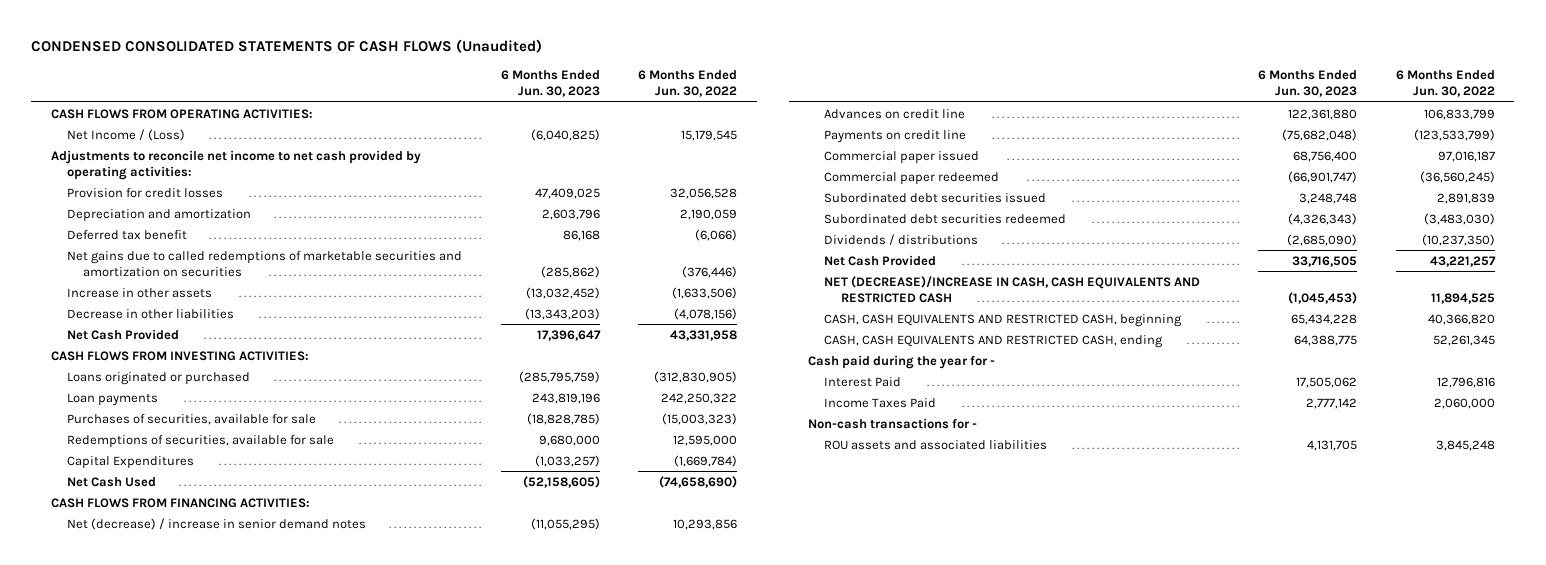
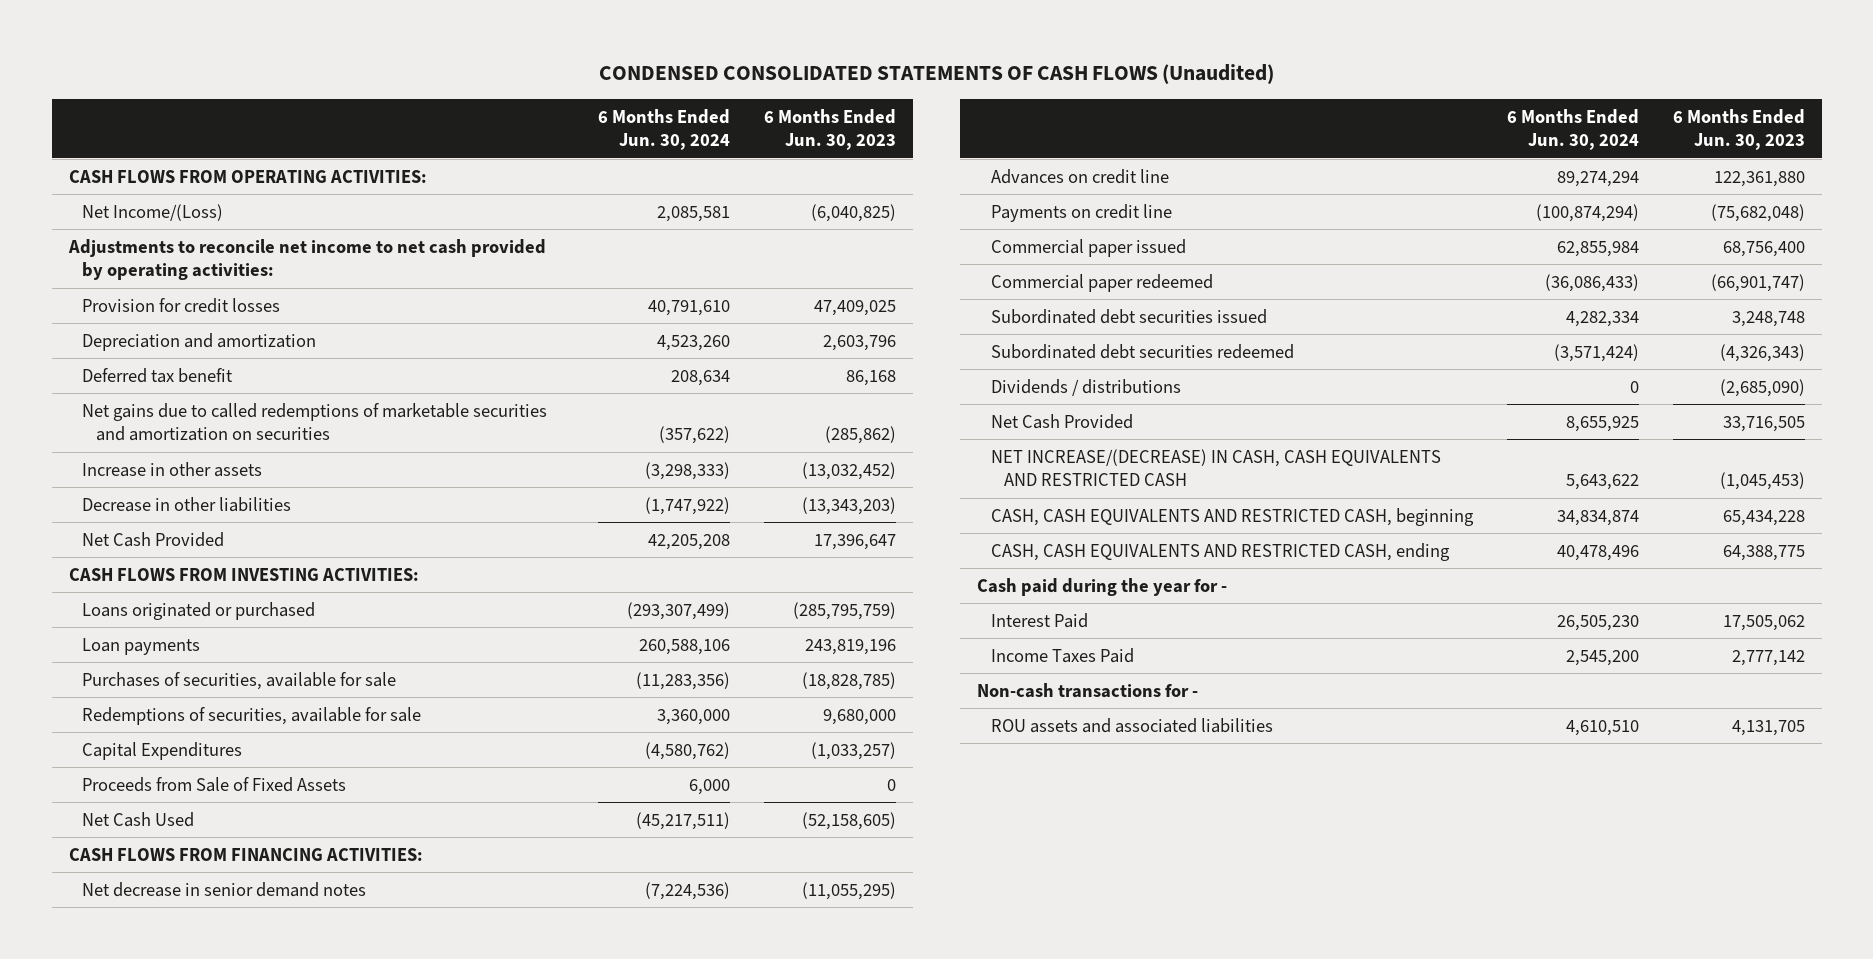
[638,69,738,98] 6 Months Ended Jun. 30, 2022 -> none
none -> [598,108,731,151] 6 Months Ended Jun. 30, 2024
[66,128,185,141] Net Income / (Loss) -> [82,203,224,221] Net Income/(Loss)
none -> [82,776,347,792] Proceeds from Sale of Fixed Assets
[66,517,366,530] Net (decrease) / increase in senior demand notes -> [82,881,367,897] Net decrease in senior demand notes
[824,275,1201,303] NET (DECREASE)/INCREASE IN CASH, CASH EQUIVALENTS AND RESTRICTED CASH -> [990,448,1441,487] NET INCREASE/(DECREASE) IN CASH, CASH EQUIVALENTS AND RESTRICTED CASH

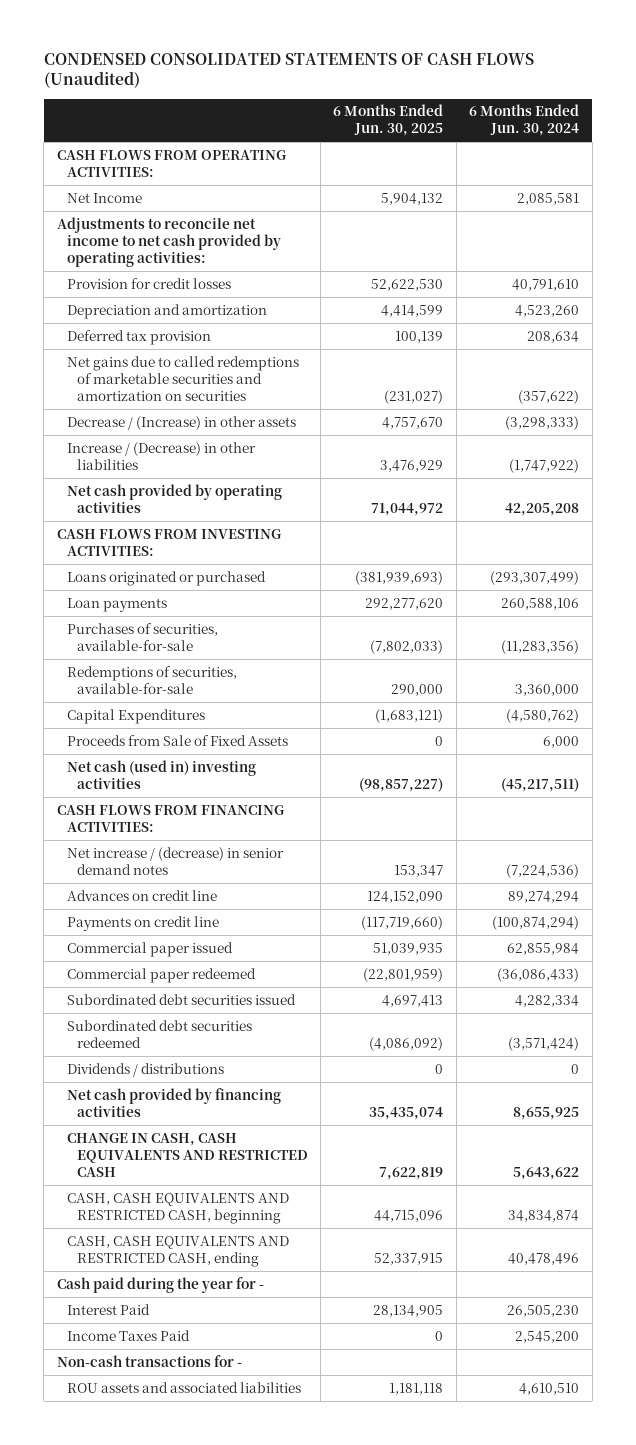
[764,108,897,151] 6 Months Ended Jun. 30, 2023 -> none
none -> [333,104,444,137] 6 Months Ended Jun. 30, 2025
[82,203,224,221] Net Income/(Loss) -> [66,192,142,203] Net Income
[82,367,234,383] Deferred tax benefit -> [66,329,211,345] Deferred tax provision
[82,461,263,477] Increase in other assets -> [66,415,296,430] Decrease / (Increase) in other assets
[82,496,292,512] Decrease in other liabilities -> [66,441,256,470] Increase / (Decrease) in other liabilities
[82,531,225,547] Net Cash Provided -> [66,483,282,513] Net cash provided by operating activities
[82,671,397,690] Purchases of securities, available for sale -> [66,622,218,651] Purchases of securities, available-for-sale
[82,706,422,725] Redemptions of securities, available for sale -> [66,665,237,694] Redemptions of securities, available-for-sale
[82,811,195,827] Net Cash Used -> [66,759,256,789] Net cash (used in) investing activities
[82,881,367,897] Net decrease in senior demand notes -> [66,846,284,875] Net increase / (decrease) in senior demand notes
[990,413,1133,429] Net Cash Provided -> [66,1087,281,1117] Net cash provided by financing activities
[990,448,1441,487] NET INCREASE/(DECREASE) IN CASH, CASH EQUIVALENTS AND RESTRICTED CASH -> [66,1132,308,1177] CHANGE IN CASH, CASH EQUIVALENTS AND RESTRICTED CASH

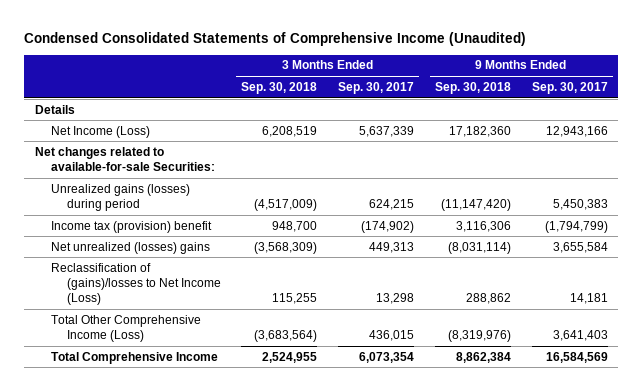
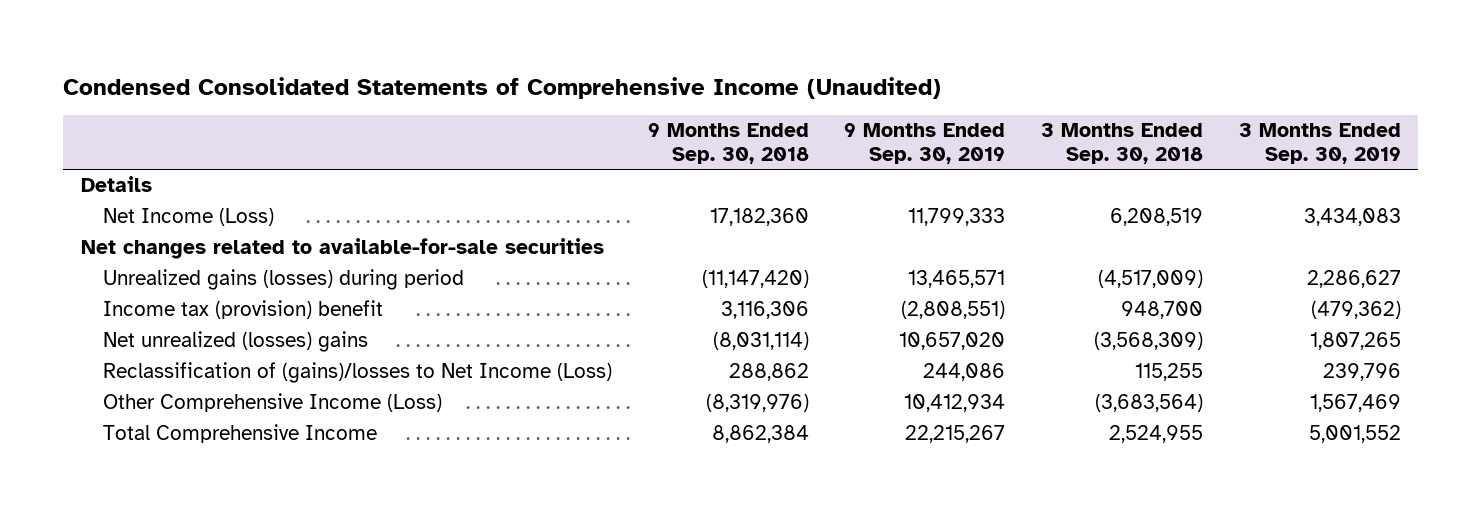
[338,81,415,94] Sep. 30, 2017 -> none
[531,81,608,94] Sep. 30, 2017 -> none
none -> [844,123,1006,164] 9 Months Ended Sep. 30, 2019
none -> [1238,123,1401,164] 3 Months Ended Sep. 30, 2019
[34,146,215,171] Net changes related to available-for-sale Securities: -> [80,238,604,260] Net changes related to available-for-sale securities
[50,314,201,342] Total Other Comprehensive Income (Loss) -> [102,393,442,413] Other Comprehensive Income (Loss)

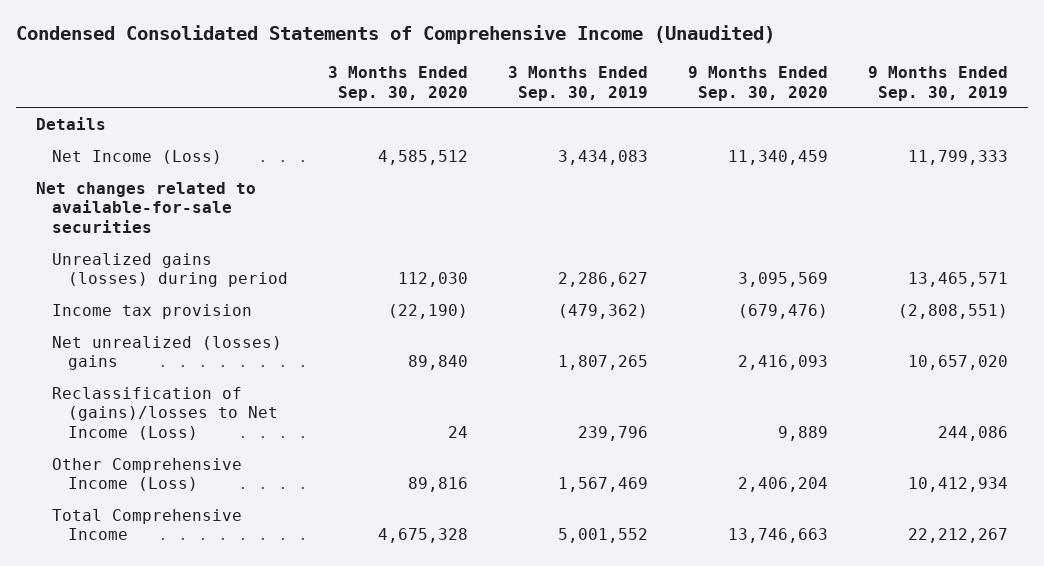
[647,123,809,164] 9 Months Ended Sep. 30, 2018 -> none
[1040,123,1203,164] 3 Months Ended Sep. 30, 2018 -> none
none -> [328,65,469,101] 3 Months Ended Sep. 30, 2020
none -> [688,65,829,101] 9 Months Ended Sep. 30, 2020
[102,300,383,320] Income tax (provision) benefit -> [51,303,252,319] Income tax provision
[905,425,1006,444] 22,215,267 -> [908,528,1009,544] 22,212,267

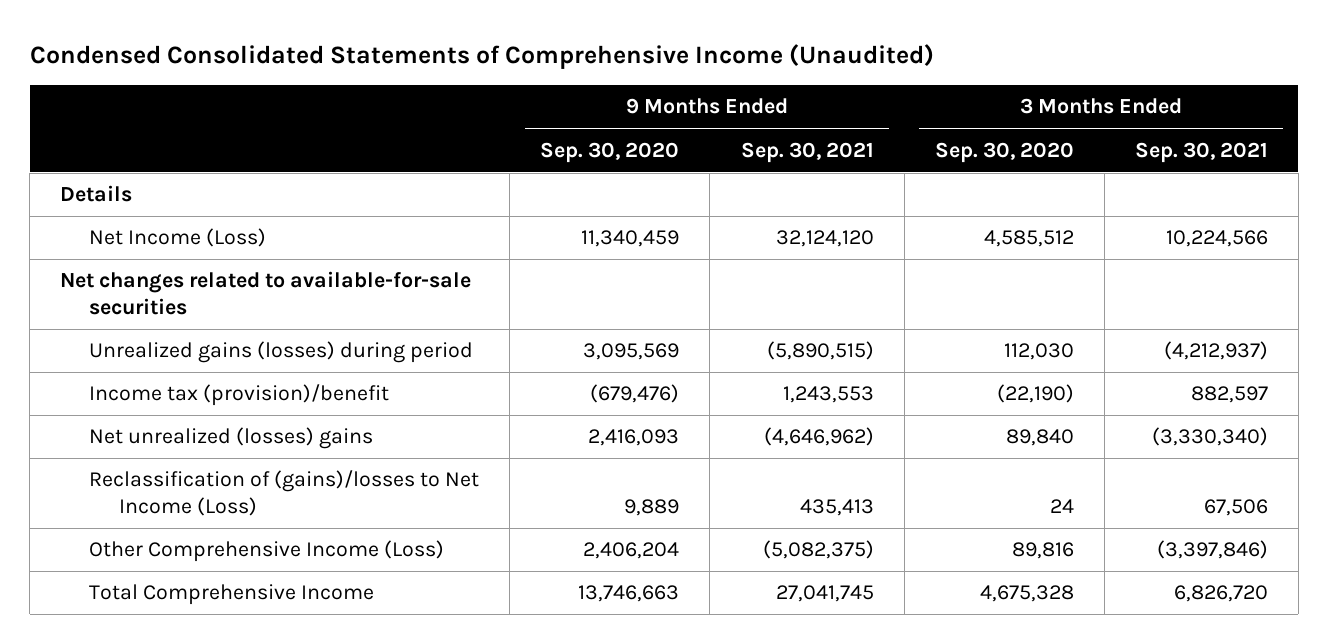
[508,65,649,101] 3 Months Ended Sep. 30, 2019 -> none
[868,65,1009,101] 9 Months Ended Sep. 30, 2019 -> none
none -> [740,141,874,163] Sep. 30, 2021
none -> [1134,141,1268,163] Sep. 30, 2021
[51,303,252,319] Income tax provision -> [89,384,390,407] Income tax (provision)/benefit

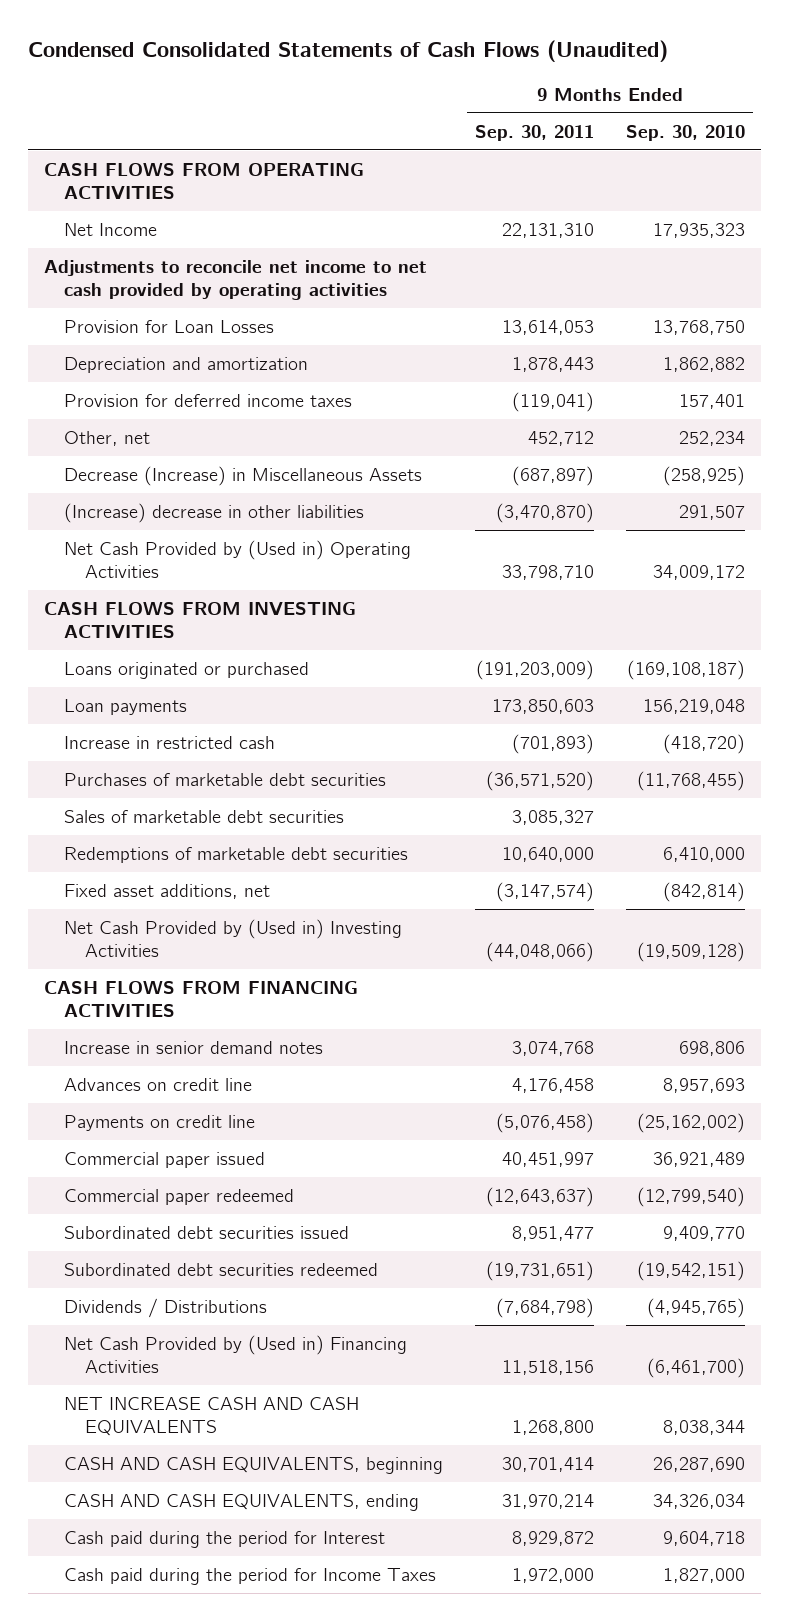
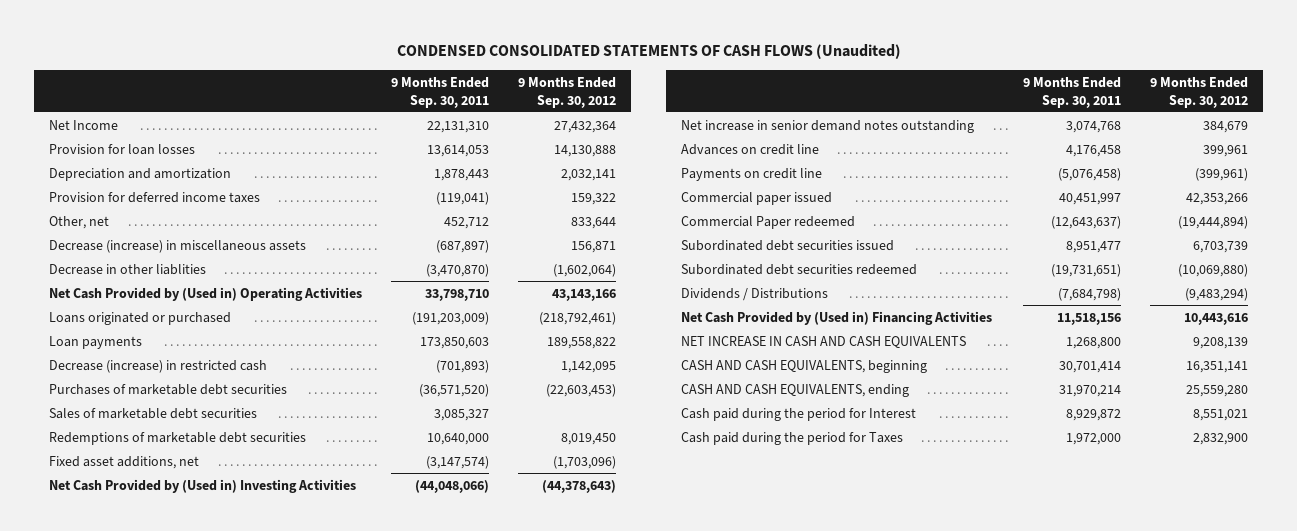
[28,40,669,63] Condensed Consolidated Statements of Cash Flows (Unaudited) -> [396,44,901,60] CONDENSED CONSOLIDATED STATEMENTS OF CASH FLOWS (Unaudited)
[626,124,746,141] Sep. 30, 2010 -> none
none -> [518,76,617,108] 9 Months Ended Sep. 30, 2012
[44,162,365,199] CASH FLOWS FROM OPERATING ACTIVITIES -> none
[44,259,428,300] Adjustments to reconcile net income to net cash provided by operating activities -> none
[64,319,275,333] Provision for Loan Losses -> [48,143,195,155] Provision for loan losses
[64,465,423,486] Decrease (Increase) in Miscellaneous Assets -> [48,239,306,253] Decrease (increase) in miscellaneous assets
[64,502,365,523] (Increase) decrease in other liabilities -> [48,263,206,275] Decrease in other liablities
[44,601,357,638] CASH FLOWS FROM INVESTING ACTIVITIES -> none
[64,735,276,749] Increase in restricted cash -> [48,359,267,373] Decrease (increase) in restricted cash
[44,980,359,1017] CASH FLOWS FROM FINANCING ACTIVITIES -> none
[64,1040,324,1054] Increase in senior demand notes -> [680,119,974,133] Net increase in senior demand notes outstanding
[64,1188,295,1205] Commercial paper redeemed -> [680,215,855,229] Commercial Paper redeemed
[64,1396,360,1436] NET INCREASE CASH AND CASH EQUIVALENTS -> [680,335,966,348] NET INCREASE IN CASH AND CASH EQUIVALENTS
[64,1567,437,1585] Cash paid during the period for Income Taxes -> [680,431,903,445] Cash paid during the period for Taxes

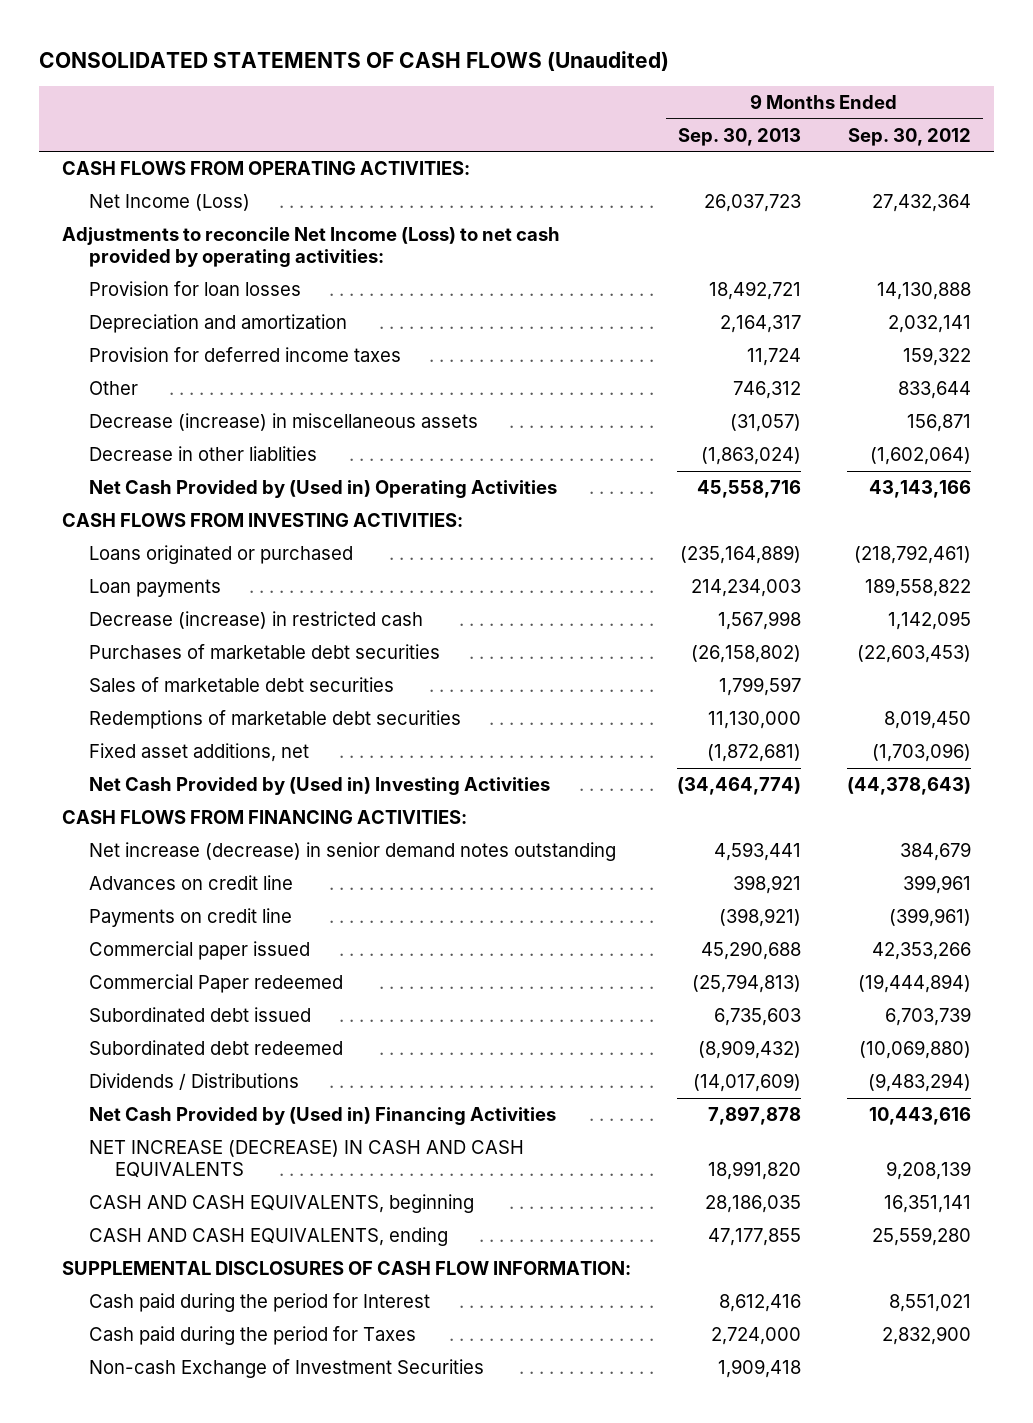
[396,44,901,60] CONDENSED CONSOLIDATED STATEMENTS OF CASH FLOWS (Unaudited) -> [39,50,670,71] CONSOLIDATED STATEMENTS OF CASH FLOWS (Unaudited)
[391,76,490,108] 9 Months Ended Sep. 30, 2011 -> none
none -> [678,127,802,146] Sep. 30, 2013
none -> [62,160,471,175] CASH FLOWS FROM OPERATING ACTIVITIES:
[48,119,118,130] Net Income -> [88,193,250,211] Net Income (Loss)
none -> [62,226,561,268] Adjustments to reconcile Net Income (Loss) to net cash provided by operating activities:
[48,215,109,229] Other, net -> [88,380,138,395] Other
none -> [62,512,464,527] CASH FLOWS FROM INVESTING ACTIVITIES:
none -> [62,809,468,824] CASH FLOWS FROM FINANCING ACTIVITIES:
[680,119,974,133] Net increase in senior demand notes outstanding -> [88,841,616,861] Net increase (decrease) in senior demand notes outstanding
[680,239,894,251] Subordinated debt securities issued -> [88,1006,311,1022] Subordinated debt issued
[680,263,917,275] Subordinated debt securities redeemed -> [88,1039,343,1055] Subordinated debt redeemed
[680,335,966,348] NET INCREASE IN CASH AND CASH EQUIVALENTS -> [88,1139,524,1179] NET INCREASE (DECREASE) IN CASH AND CASH EQUIVALENTS
none -> [62,1260,632,1275] SUPPLEMENTAL DISCLOSURES OF CASH FLOW INFORMATION:
none -> [88,1358,484,1378] Non-cash Exchange of Investment Securities

